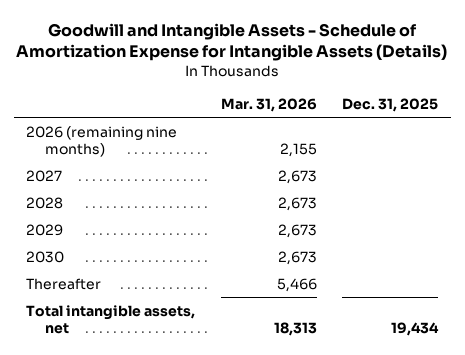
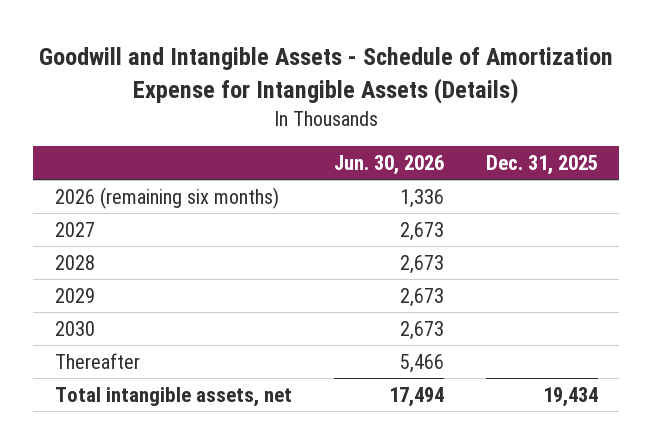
[220,97,317,112] Mar. 31, 2026 -> none
none -> [333,155,444,176] Jun. 30, 2026
[26,125,178,157] 2026 (remaining nine months) -> [54,186,279,209] 2026 (remaining six months)

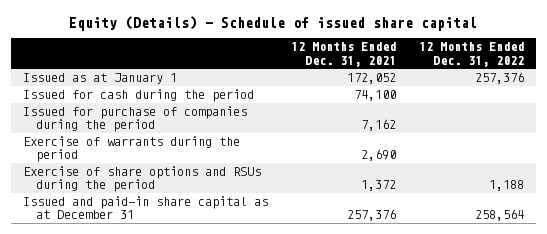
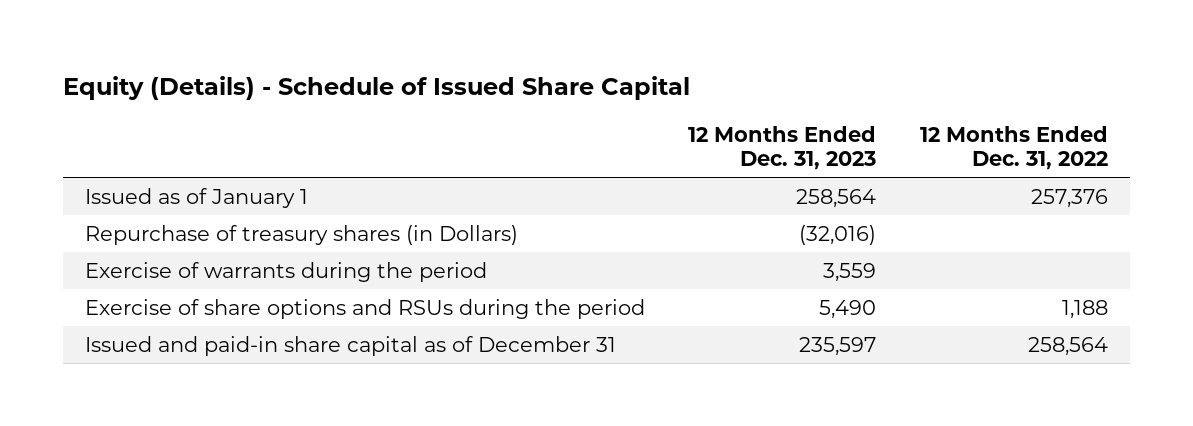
[69,15,478,31] Equity (Details) - Schedule of issued share capital -> [62,76,690,101] Equity (Details) - Schedule of Issued Share Capital
[290,42,396,67] 12 Months Ended Dec. 31, 2021 -> none
none -> [688,125,877,171] 12 Months Ended Dec. 31, 2023
[22,89,254,103] Issued for cash during the period -> none
[22,106,247,133] Issued for purchase of companies during the period -> none
[22,73,177,85] Issued as at January 1 -> [84,187,308,208] Issued as of January 1
none -> [84,224,518,245] Repurchase of treasury shares (in Dollars)
[22,196,268,220] Issued and paid-in share capital as at December 31 -> [84,335,616,356] Issued and paid-in share capital as of December 31

